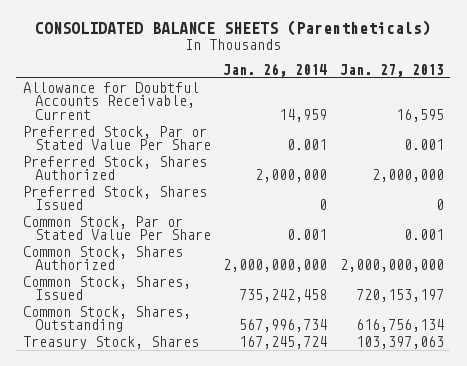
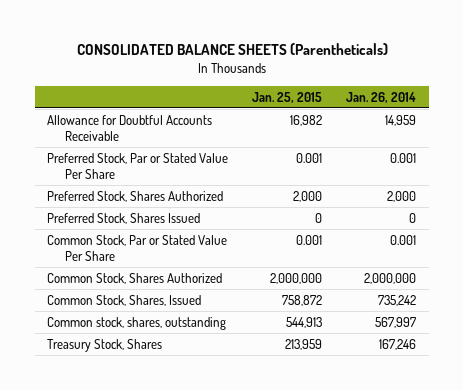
[339,63,444,77] Jan. 27, 2013 -> none
none -> [252,91,323,103] Jan. 25, 2015
[22,81,199,121] Allowance for Doubtful Accounts Receivable, Current -> [46,114,212,141] Allowance for Doubtful Accounts Receivable
[255,169,328,183] 2,000,000 -> [387,190,417,202] 2,000
[223,259,328,273] 2,000,000,000 -> [364,272,417,284] 2,000,000
[239,289,328,303] 735,242,458 -> [378,294,417,306] 735,242
[22,305,191,333] Common Stock, Shares, Outstanding -> [46,316,226,330] Common stock, shares, outstanding
[239,319,328,333] 567,996,734 -> [375,316,417,328] 567,997
[239,335,328,349] 167,245,724 -> [379,338,417,350] 167,246

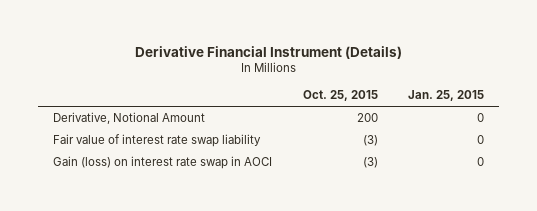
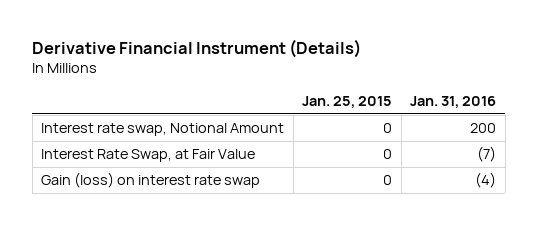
[302,90,378,102] Oct. 25, 2015 -> none
none -> [410,95,497,108] Jan. 31, 2016
[53,112,206,125] Derivative, Notional Amount -> [41,123,285,137] Interest rate swap, Notional Amount
[53,134,262,148] Fair value of interest rate swap liability -> [41,149,256,163] Interest Rate Swap, at Fair Value
[53,156,273,170] Gain (loss) on interest rate swap in AOCI -> [41,172,261,189] Gain (loss) on interest rate swap

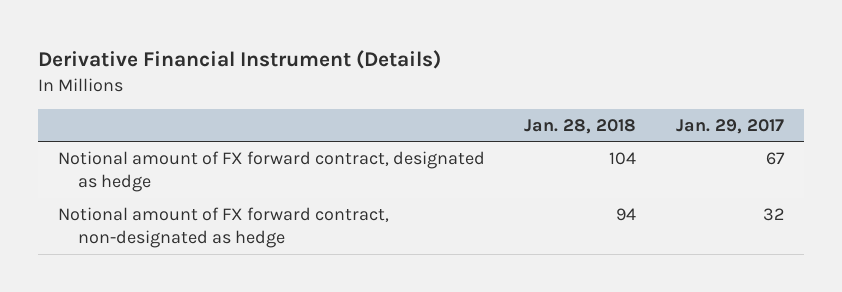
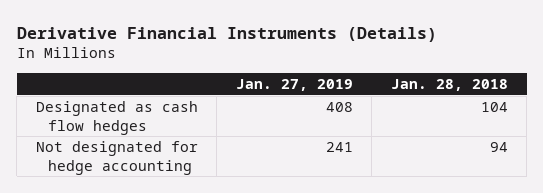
[37,50,441,70] Derivative Financial Instrument (Details) -> [16,26,437,42] Derivative Financial Instruments (Details)
[676,118,785,134] Jan. 29, 2017 -> none
none -> [235,79,353,92] Jan. 27, 2019
[57,150,485,193] Notional amount of FX forward contract, designated as hedge -> [35,101,198,135] Designated as cash flow hedges
[57,206,389,249] Notional amount of FX forward contract, non-designated as hedge -> [35,141,198,175] Not designated for hedge accounting

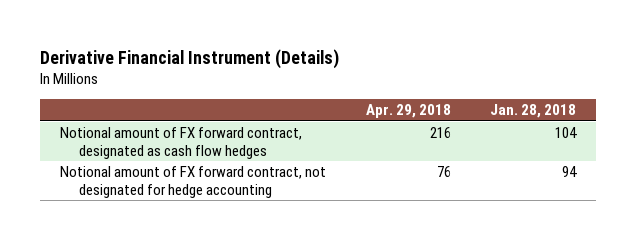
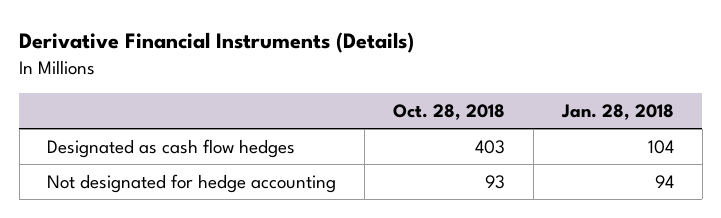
[40,48,340,69] Derivative Financial Instrument (Details) -> [19,32,415,54] Derivative Financial Instruments (Details)
[365,104,451,119] Apr. 29, 2018 -> none
none -> [393,103,506,120] Oct. 28, 2018
[60,127,303,159] Notional amount of FX forward contract, designated as cash flow hedges -> [47,138,296,158] Designated as cash flow hedges
[60,166,327,198] Notional amount of FX forward contract, not designated for hedge accounting -> [47,173,337,193] Not designated for hedge accounting

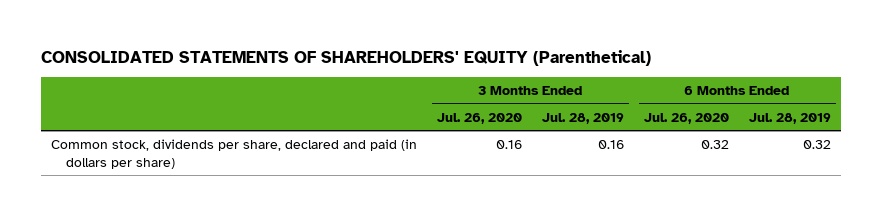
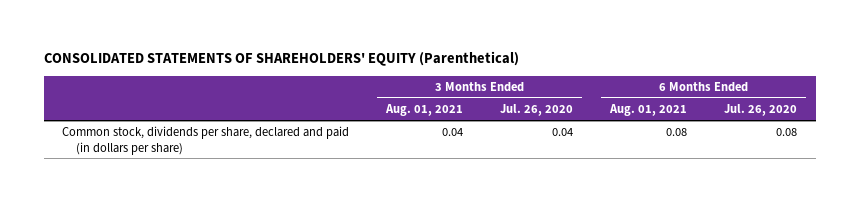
[541,112,624,124] Jul. 28, 2019 -> none
[748,112,831,124] Jul. 28, 2019 -> none
none -> [385,104,464,117] Aug. 01, 2021
none -> [609,104,688,117] Aug. 01, 2021
[495,140,522,150] 0.16 -> [552,128,574,137] 0.04
[700,140,729,150] 0.32 -> [776,128,798,137] 0.08

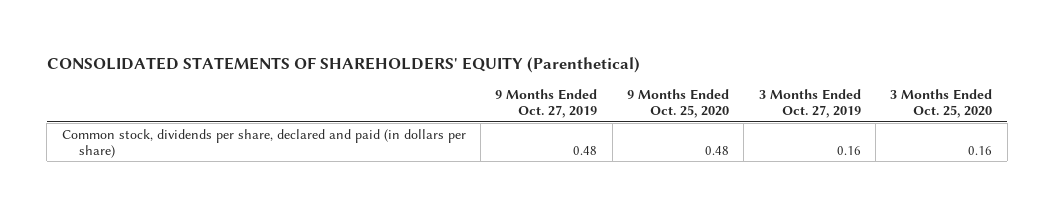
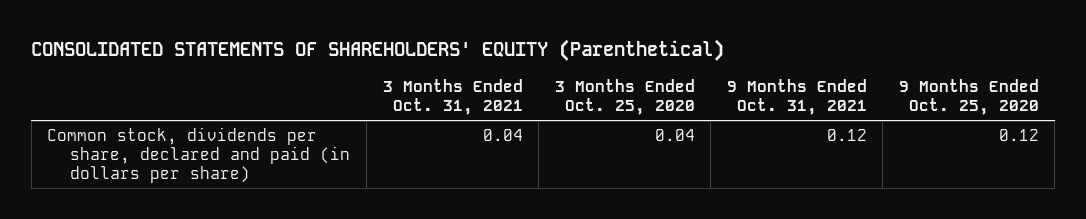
[495,88,598,119] 9 Months Ended Oct. 27, 2019 -> none
[758,88,861,119] 3 Months Ended Oct. 27, 2019 -> none
none -> [382,79,523,115] 3 Months Ended Oct. 31, 2021
none -> [726,79,867,115] 9 Months Ended Oct. 31, 2021
[704,146,729,156] 0.48 -> [998,129,1039,142] 0.12
[968,146,993,156] 0.16 -> [654,129,695,142] 0.04

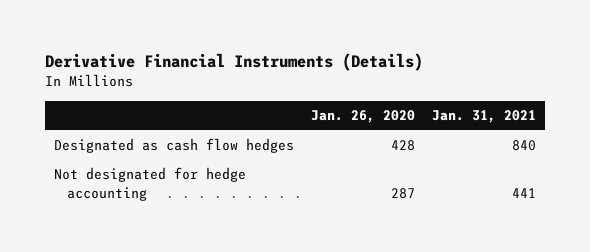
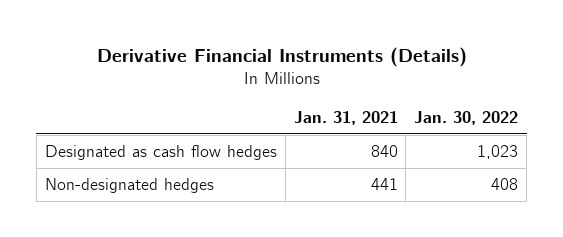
[311,110,416,124] Jan. 26, 2020 -> none
none -> [414,110,519,125] Jan. 30, 2022
[53,167,246,201] Not designated for hedge accounting -> [44,178,214,194] Non-designated hedges

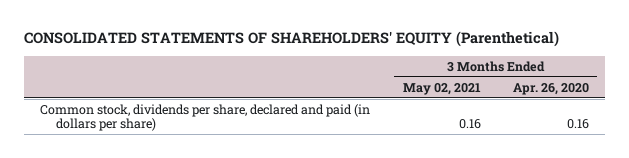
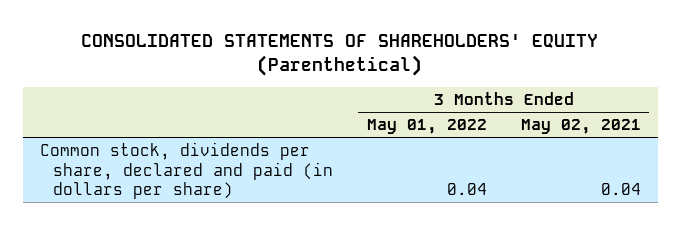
[512,82,589,95] Apr. 26, 2020 -> none
none -> [366,119,487,135] May 01, 2022
[458,119,481,130] 0.16 -> [600,183,641,196] 0.04

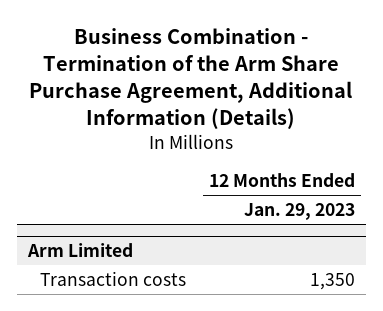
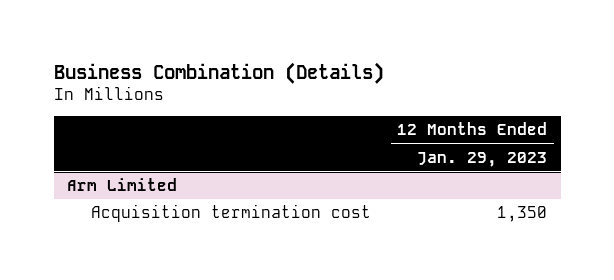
[29,27,353,130] Business Combination - Termination of the Arm Share Purchase Agreement, Additional Information (Details) -> [53,61,384,84] Business Combination (Details)
[40,270,187,286] Transaction costs -> [90,204,371,223] Acquisition termination cost

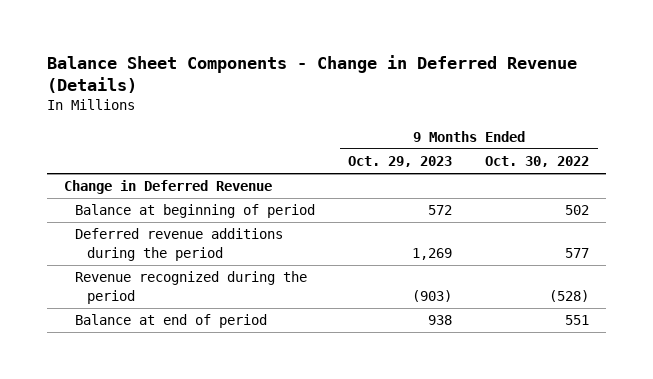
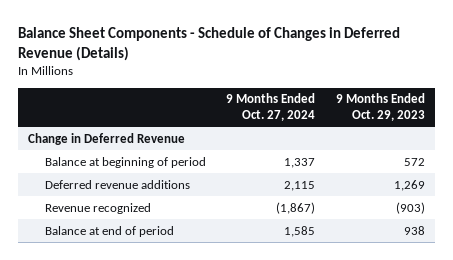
[47,55,578,94] Balance Sheet Components - Change in Deferred Revenue (Details) -> [18,27,401,61] Balance Sheet Components - Schedule of Changes in Deferred Revenue (Details)
[485,156,590,168] Oct. 30, 2022 -> none
none -> [226,93,316,121] 9 Months Ended Oct. 27, 2024
[75,271,308,304] Revenue recognized during the period -> none
[75,228,284,261] Deferred revenue additions during the period -> [44,179,190,189] Deferred revenue additions
none -> [44,202,151,214] Revenue recognized

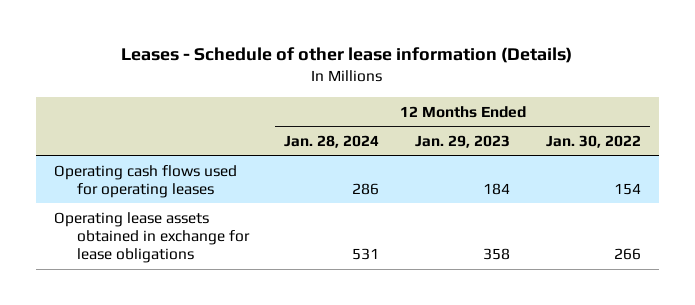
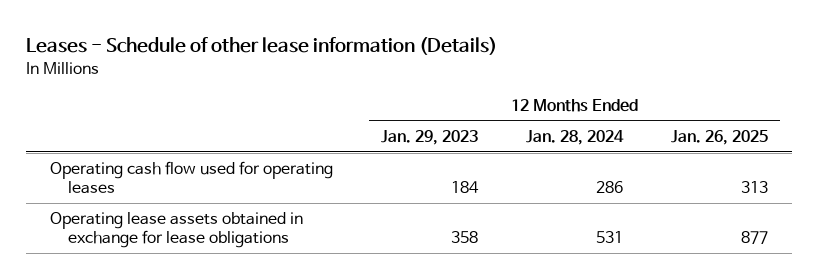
[545,134,641,148] Jan. 30, 2022 -> none
none -> [671,130,769,146] Jan. 26, 2025
[53,164,237,198] Operating cash flows used for operating leases -> [50,161,334,195] Operating cash flow used for operating leases

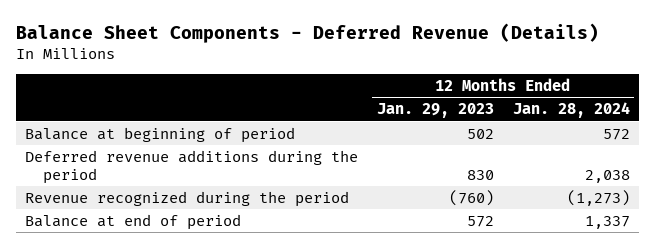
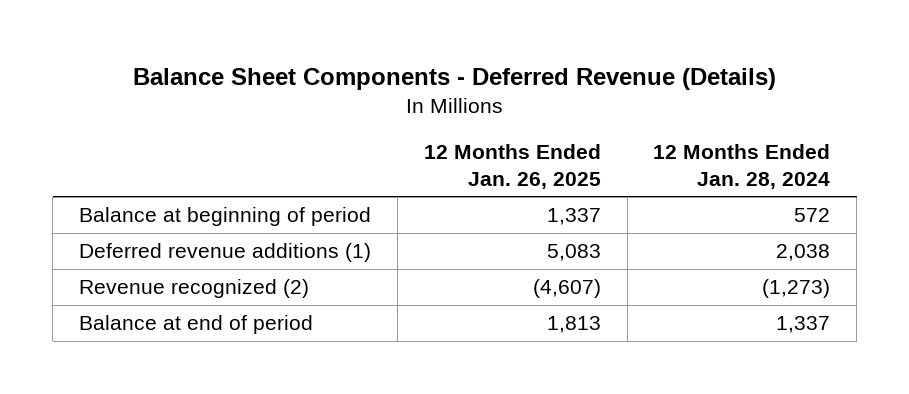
[376,103,494,119] Jan. 29, 2023 -> none
none -> [423,144,601,189] 12 Months Ended Jan. 26, 2025
[25,149,359,185] Deferred revenue additions during the period -> [79,243,372,263] Deferred revenue additions (1)
[25,190,350,207] Revenue recognized during the period -> [79,279,310,299] Revenue recognized (2)

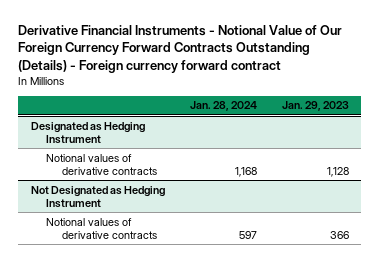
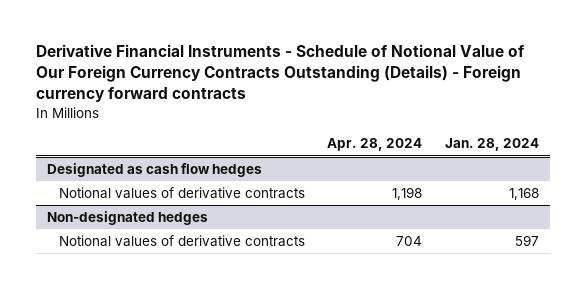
[18,25,343,73] Derivative Financial Instruments - Notional Value of Our Foreign Currency Forward Contracts Outstanding (Details) - Foreign currency forward contract -> [35,43,525,103] Derivative Financial Instruments - Schedule of Notional Value of Our Foreign Currency Contracts Outstanding (Details) - Foreign currency forward contracts
[281,101,349,112] Jan. 29, 2023 -> none
none -> [327,138,423,152] Apr. 28, 2024
[30,121,145,144] Designated as Hedging Instrument -> [46,163,262,178] Designated as cash flow hedges
[30,185,165,208] Not Designated as Hedging Instrument -> [46,211,208,226] Non-designated hedges

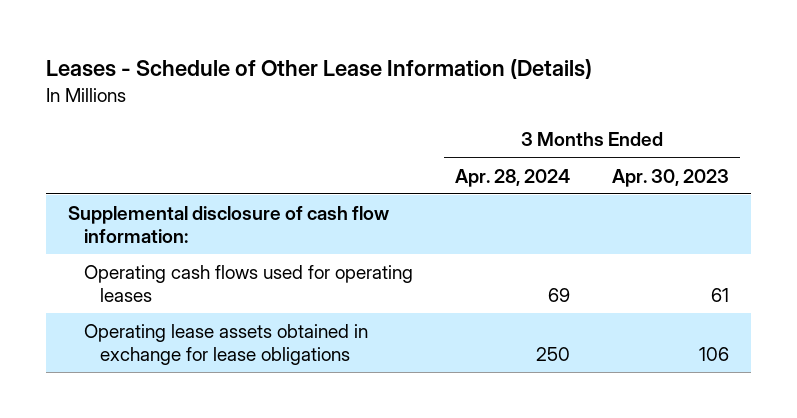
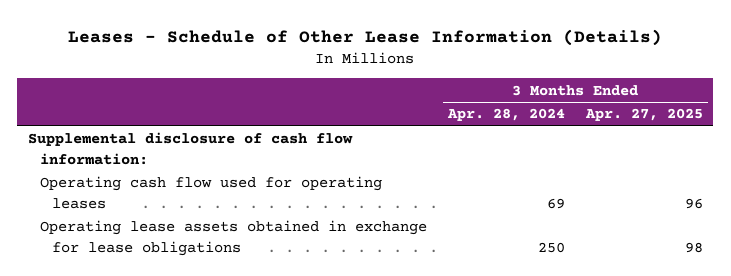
[612,168,730,187] Apr. 30, 2023 -> none
none -> [584,108,703,122] Apr. 27, 2025
[83,265,413,302] Operating cash flows used for operating leases -> [40,176,383,209] Operating cash flow used for operating leases

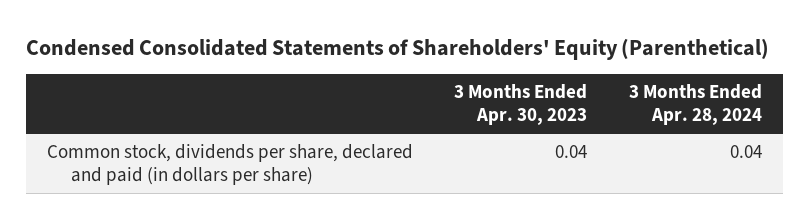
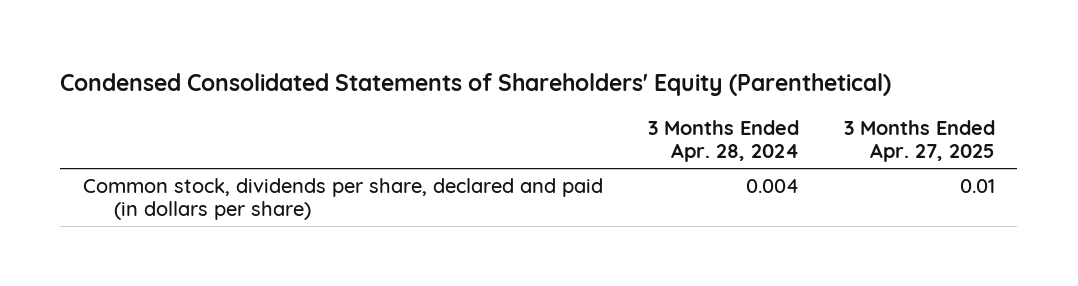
[454,84,588,126] 3 Months Ended Apr. 30, 2023 -> none
none -> [843,119,995,163] 3 Months Ended Apr. 27, 2025
[730,145,763,159] 0.04 -> [745,179,799,194] 0.004

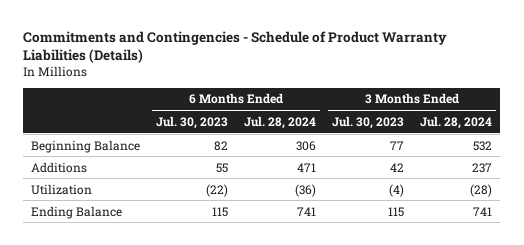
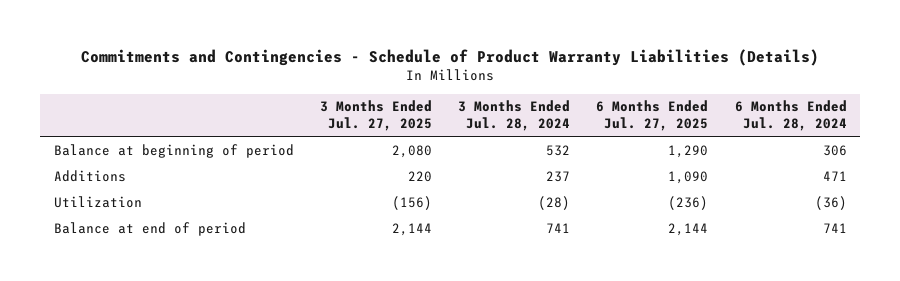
[156,115,229,129] Jul. 30, 2023 -> none
[332,115,405,129] Jul. 30, 2023 -> none
none -> [319,100,432,132] 3 Months Ended Jul. 27, 2025
none -> [596,100,709,132] 6 Months Ended Jul. 27, 2025
[31,139,141,153] Beginning Balance -> [53,143,294,158] Balance at beginning of period
[31,205,123,219] Ending Balance -> [53,221,246,236] Balance at end of period

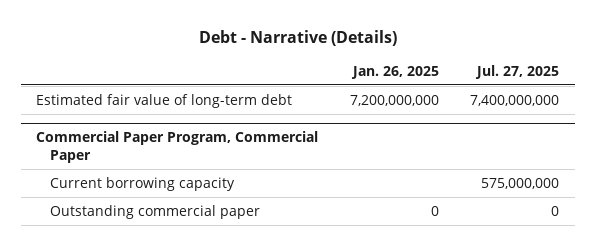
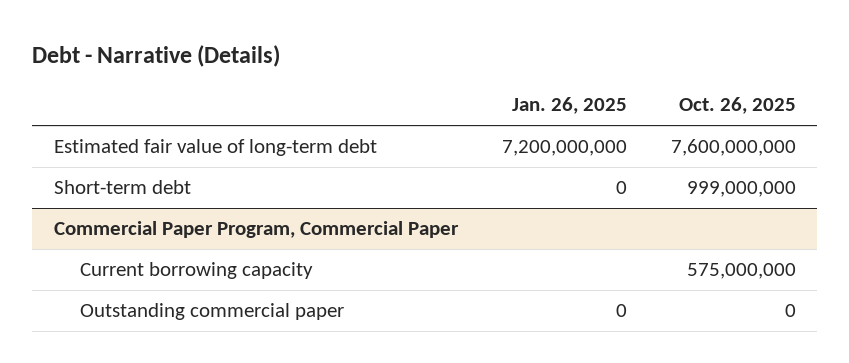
[474,64,559,79] Jul. 27, 2025 -> none
none -> [678,96,796,114] Oct. 26, 2025
none -> [53,180,191,195] Short-term debt

